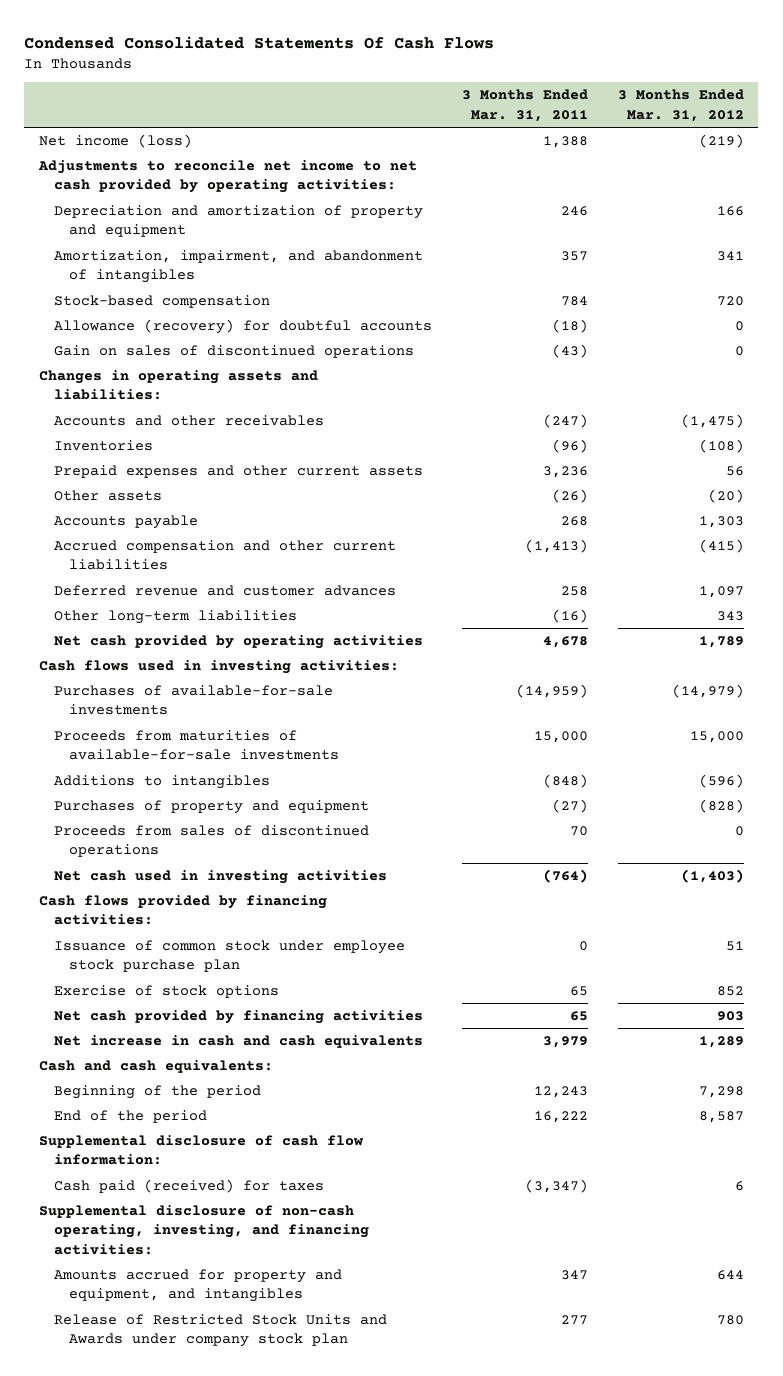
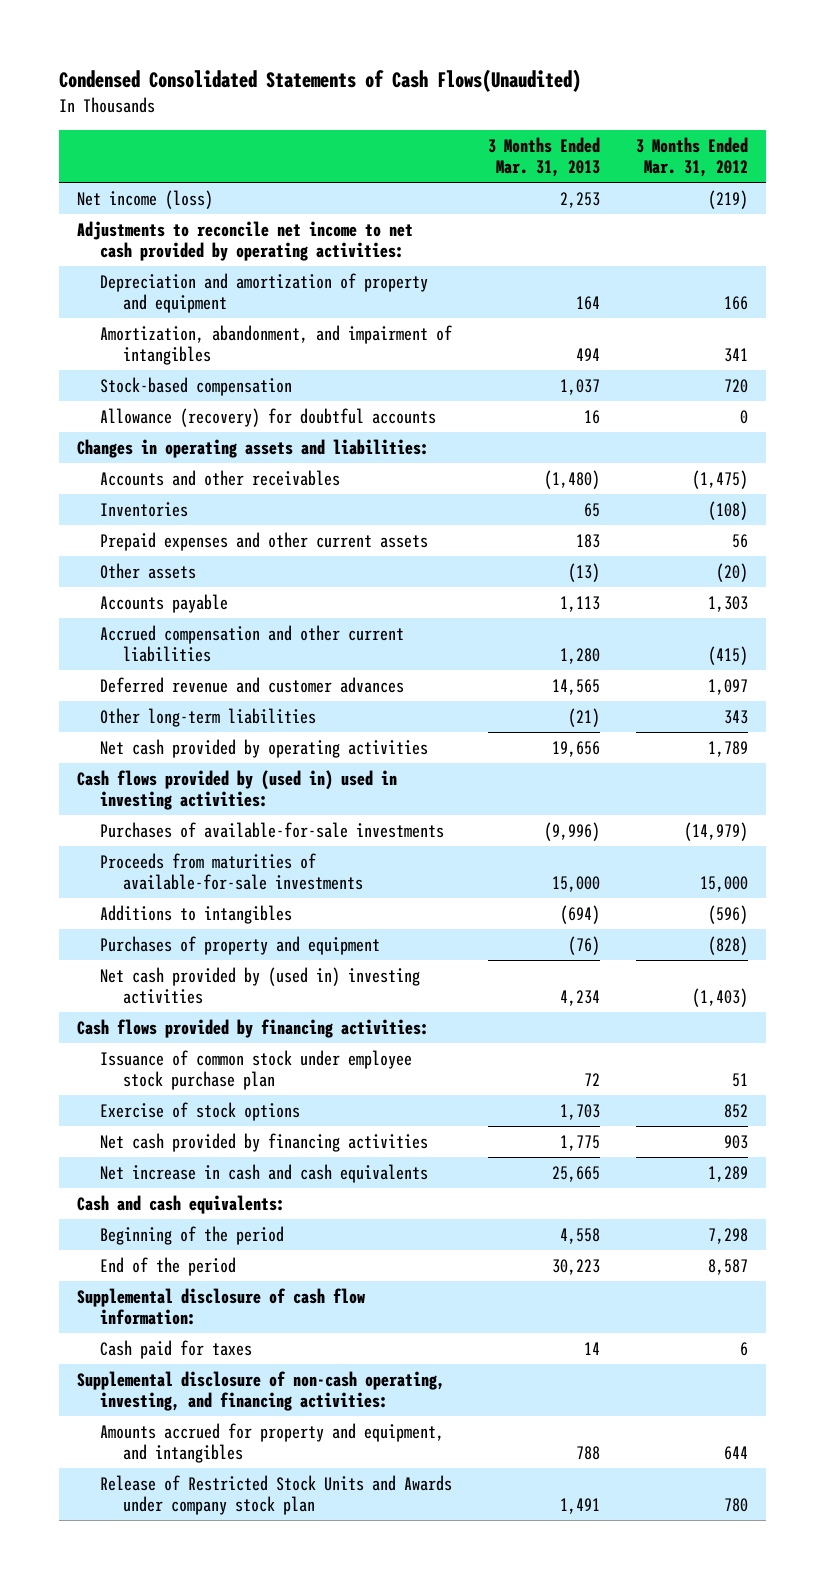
[24,35,495,49] Condensed Consolidated Statements Of Cash Flows -> [59,69,582,93] Condensed Consolidated Statements of Cash Flows(Unaudited)
[461,89,588,122] 3 Months Ended Mar. 31, 2011 -> none
none -> [488,136,601,177] 3 Months Ended Mar. 31, 2013
[54,250,424,284] Amortization, impairment, and abandonment of intangibles -> [100,324,453,366] Amortization, abandonment, and impairment of intangibles
[54,345,415,359] Gain on sales of discontinued operations -> none
[39,660,400,675] Cash flows used in investing activities: -> [77,769,398,811] Cash flows provided by (used in) used in investing activities:
[54,825,370,858] Proceeds from sales of discontinued operations -> none
[54,870,388,885] Net cash used in investing activities -> [100,966,421,1005] Net cash provided by (used in) investing activities
[54,1179,325,1194] Cash paid (received) for taxes -> [100,1339,253,1359] Cash paid for taxes

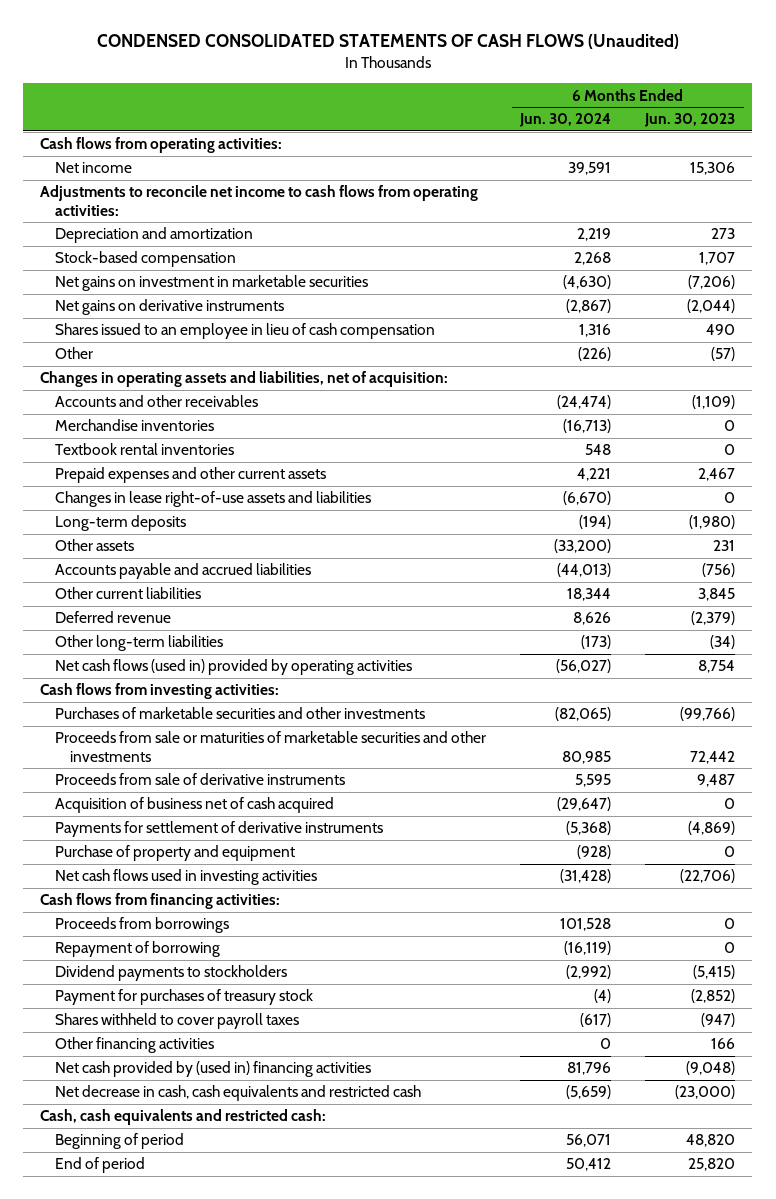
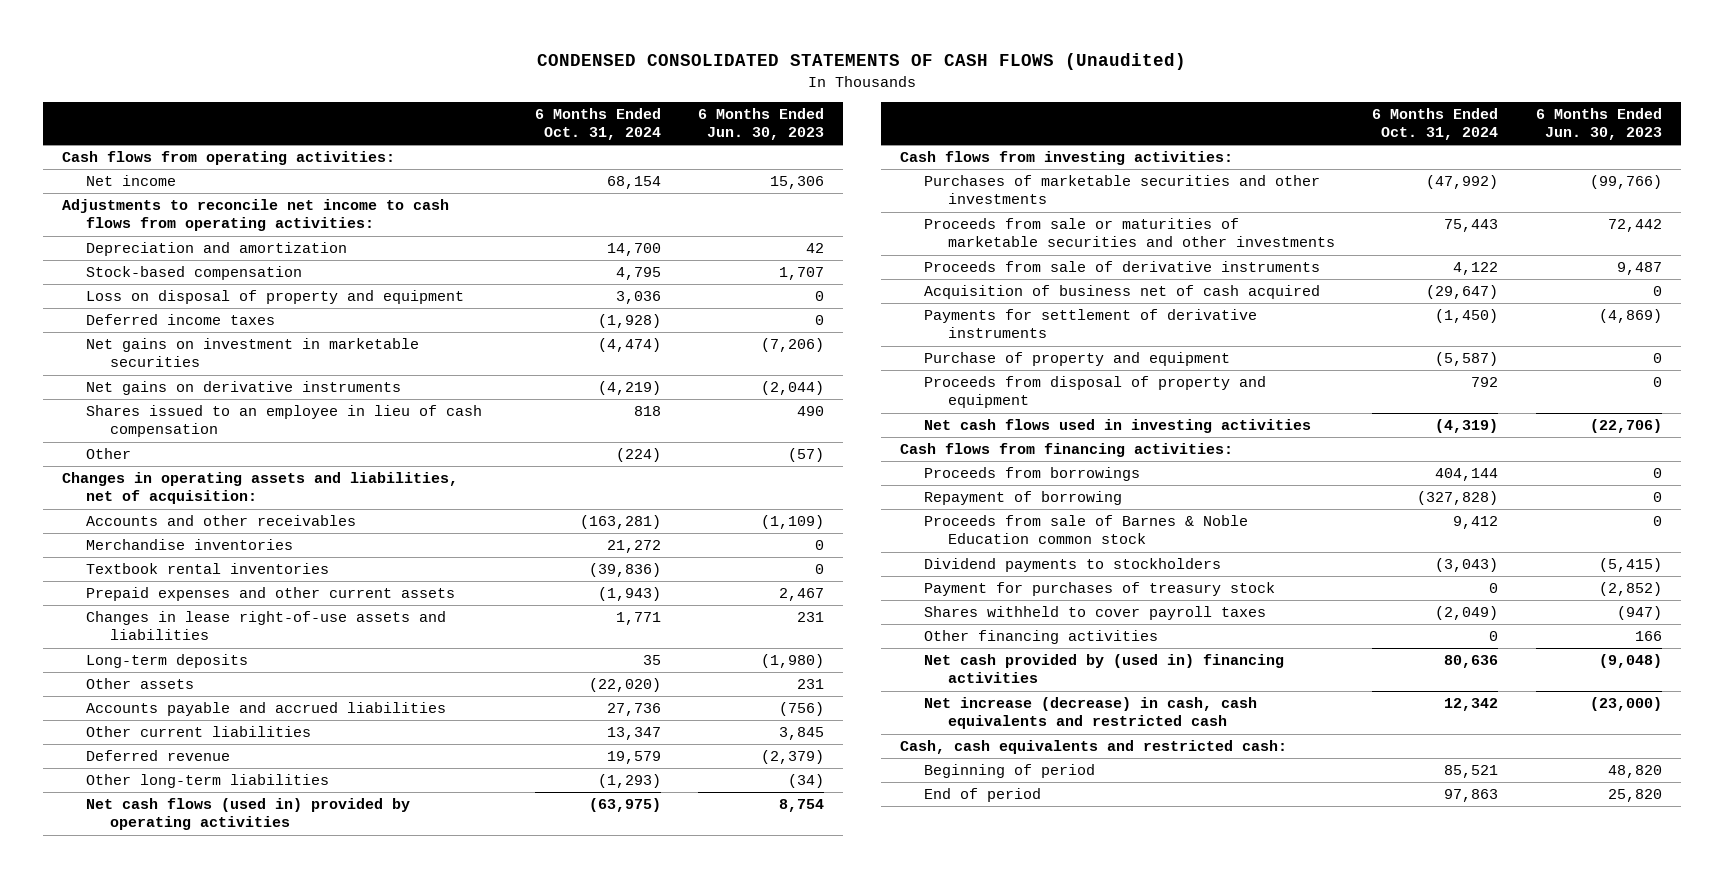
[519,113,612,128] Jun. 30, 2024 -> none
none -> [534,107,661,141] 6 Months Ended Oct. 31, 2024
[711,228,736,240] 273 -> [806,243,825,254] 42
none -> [85,290,464,305] Loss on disposal of property and equipment
none -> [85,314,275,326] Deferred income taxes
[724,492,736,504] 0 -> [797,612,825,623] 231
none -> [923,376,1266,409] Proceeds from disposal of property and equipment
none -> [923,515,1248,545] Proceeds from sale of Barnes & Noble Education common stock
[55,1085,422,1102] Net decrease in cash, cash equivalents and restricted cash -> [923,697,1257,730] Net increase (decrease) in cash, cash equivalents and restricted cash

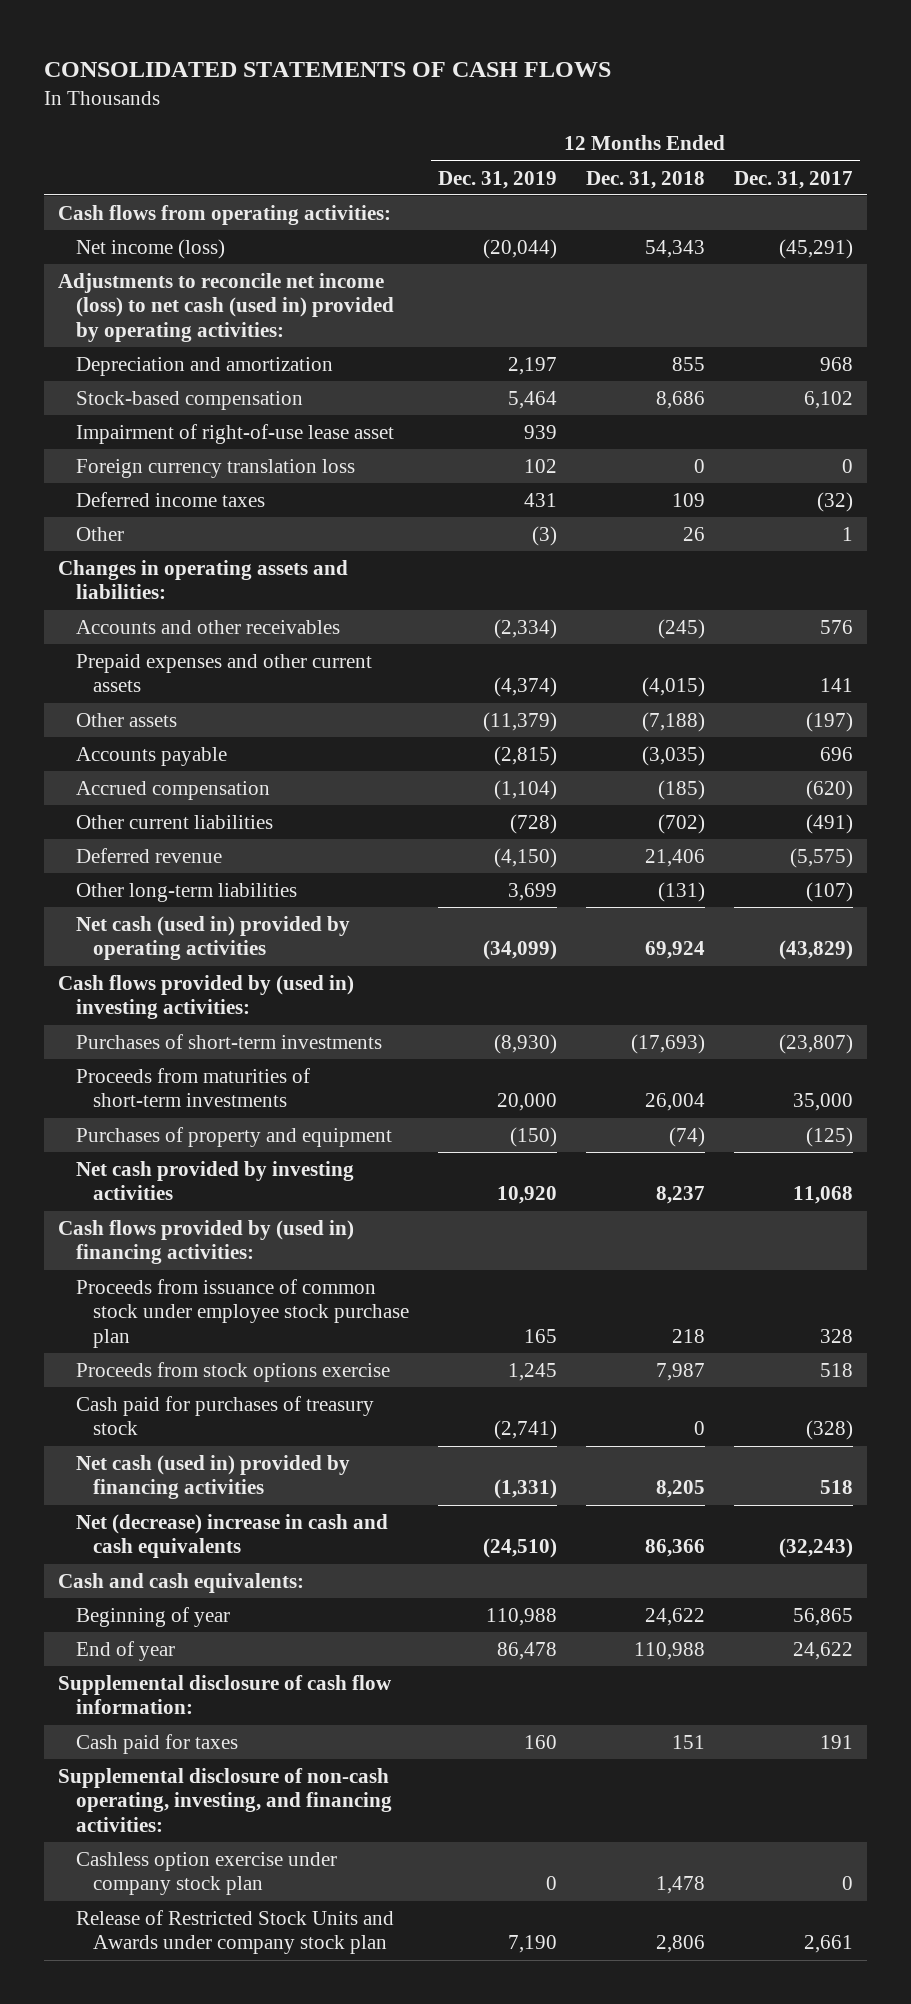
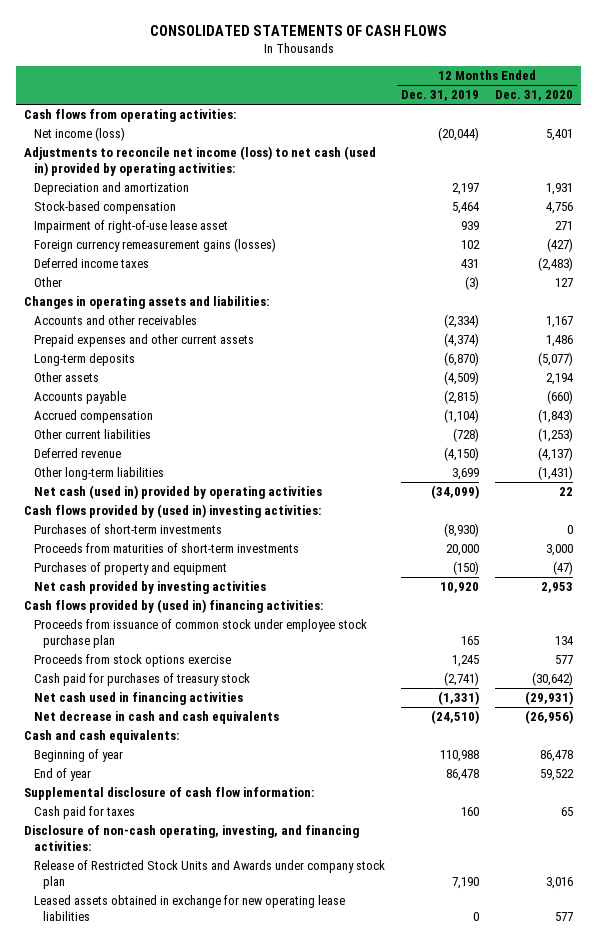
[585,170,705,189] Dec. 31, 2018 -> none
[733,170,853,189] Dec. 31, 2017 -> none
none -> [494,90,573,102] Dec. 31, 2020
[75,459,355,479] Foreign currency translation loss -> [33,238,276,253] Foreign currency remeasurement gains (losses)
none -> [33,353,135,367] Long-term deposits
[483,712,558,733] (11,379) -> [443,371,479,386] (4,509)
[75,1455,350,1500] Net cash (used in) provided by financing activities -> [33,692,243,706] Net cash used in financing activities
[75,1514,388,1559] Net (decrease) increase in cash and cash equivalents -> [33,711,279,725] Net decrease in cash and cash equivalents
[75,1852,337,1896] Cashless option exercise under company stock plan -> none
[58,1768,392,1832] Supplemental disclosure of non-cash operating, investing, and financing activities: -> [24,825,360,851] Disclosure of non-cash operating, investing, and financing activities:
none -> [33,895,345,921] Leased assets obtained in exchange for new operating lease liabilities

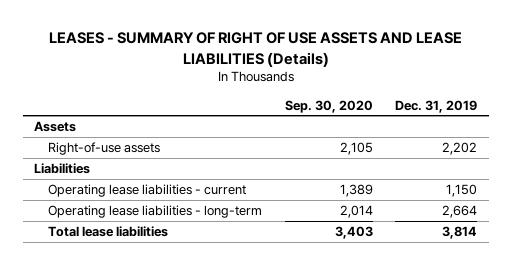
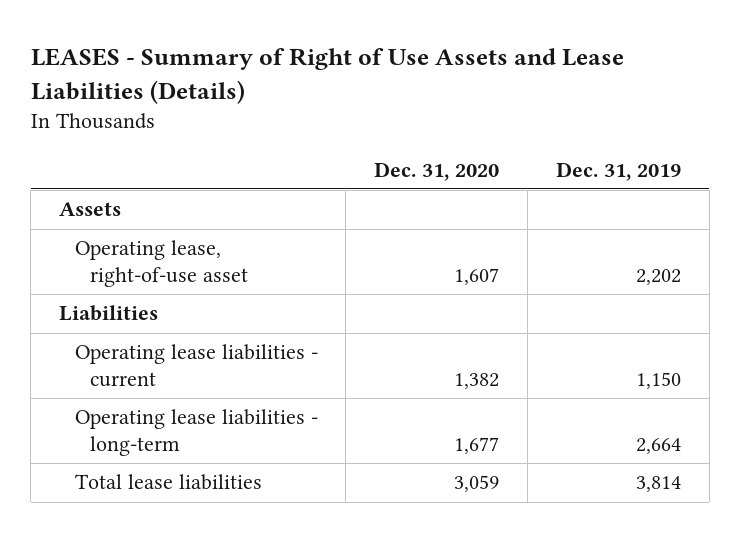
[48,32,462,67] LEASES - SUMMARY OF RIGHT OF USE ASSETS AND LEASE LIABILITIES (Details) -> [30,47,624,104] LEASES - Summary of Right of Use Assets and Lease Liabilities (Details)
[284,99,373,113] Sep. 30, 2020 -> none
none -> [374,161,500,181] Dec. 31, 2020
[47,142,160,156] Right-of-use assets -> [74,240,249,287] Operating lease, right-of-use asset

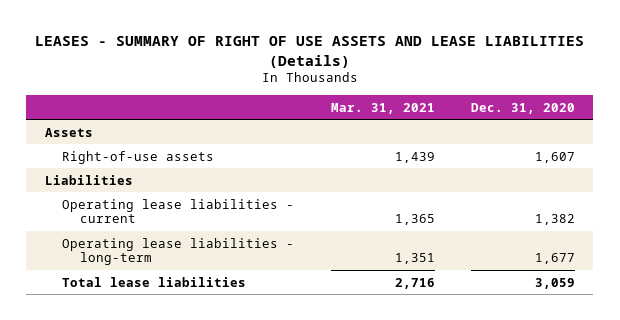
[30,47,624,104] LEASES - Summary of Right of Use Assets and Lease Liabilities (Details) -> [34,35,584,68] LEASES - SUMMARY OF RIGHT OF USE ASSETS AND LEASE LIABILITIES (Details)
[555,161,681,181] Dec. 31, 2019 -> none
none -> [330,102,435,114] Mar. 31, 2021
[74,240,249,287] Operating lease, right-of-use asset -> [62,150,215,164] Right-of-use assets

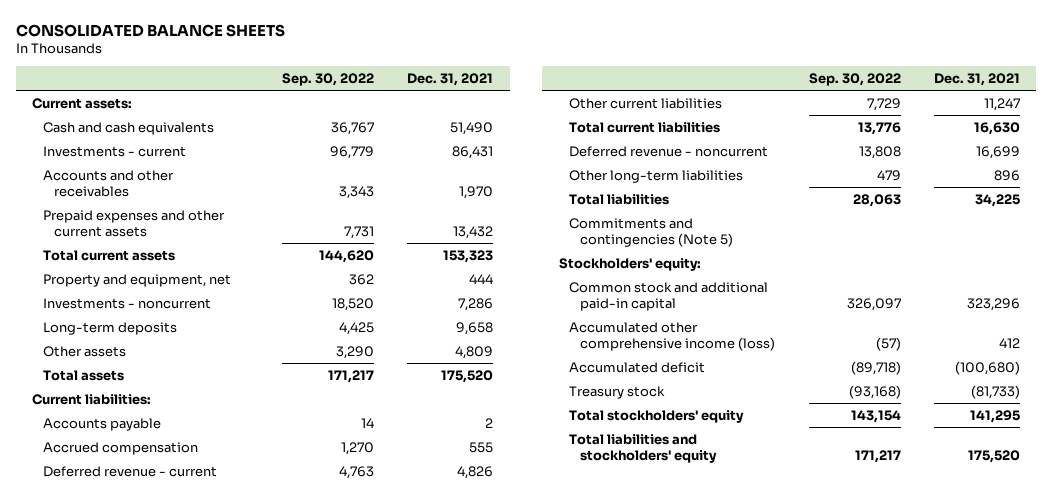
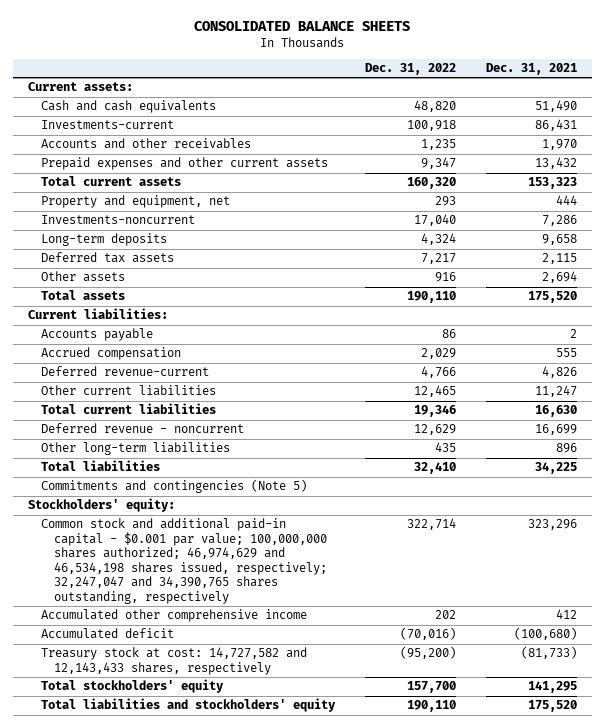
[282,72,375,86] Sep. 30, 2022 -> none
none -> [364,63,456,76] Dec. 31, 2022
[43,145,187,157] Investments - current -> [40,120,174,130] Investments-current
[43,297,212,309] Investments - noncurrent -> [40,215,195,225] Investments-noncurrent
none -> [40,252,174,264] Deferred tax assets
[455,345,494,359] 4,809 -> [541,271,577,284] 2,694
[43,465,218,477] Deferred revenue - current -> [40,366,209,377] Deferred revenue-current
[569,281,769,311] Common stock and additional paid-in capital -> [40,518,328,604] Common stock and additional paid-in capital - $0.001 par value; 100,000,000 shares authorized; 46,974,629 and 46,534,198 shares issued, respectively; 32,247,047 and 34,390,765 shares outstanding, respectively
[569,321,776,351] Accumulated other comprehensive income (loss) -> [40,609,307,623] Accumulated other comprehensive income
[569,385,666,399] Treasury stock -> [40,647,307,675] Treasury stock at cost: 14,727,582 and 12,143,433 shares, respectively

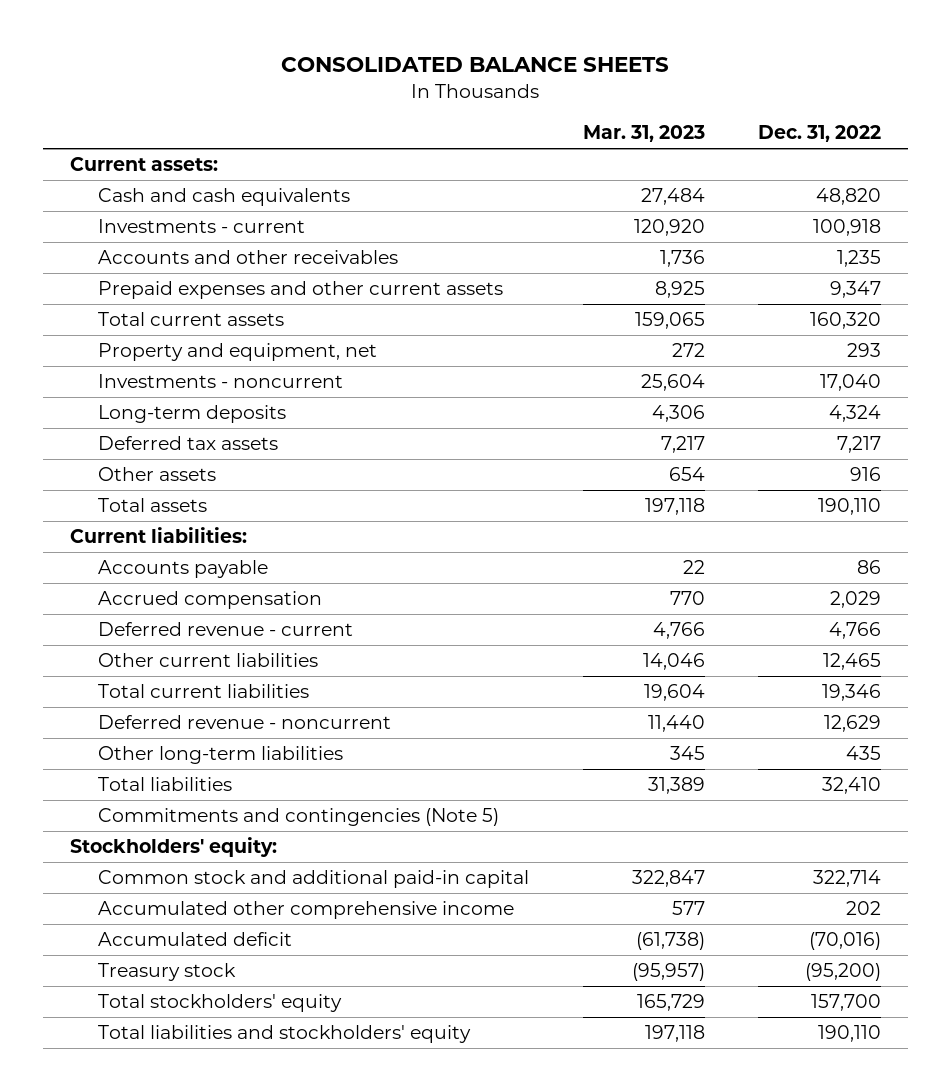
[485,63,577,76] Dec. 31, 2021 -> none
none -> [582,124,705,142] Mar. 31, 2023
[40,120,174,130] Investments-current -> [98,219,306,234] Investments - current
[40,215,195,225] Investments-noncurrent -> [98,374,344,389] Investments - noncurrent
[40,366,209,377] Deferred revenue-current -> [98,622,354,637] Deferred revenue - current
[40,518,328,604] Common stock and additional paid-in capital - $0.001 par value; 100,000,000 shares authorized; 46,974,629 and 46,534,198 shares issued, respectively; 32,247,047 and 34,390,765 shares outstanding, respectively -> [98,870,530,889] Common stock and additional paid-in capital
[40,647,307,675] Treasury stock at cost: 14,727,582 and 12,143,433 shares, respectively -> [98,963,237,982] Treasury stock

